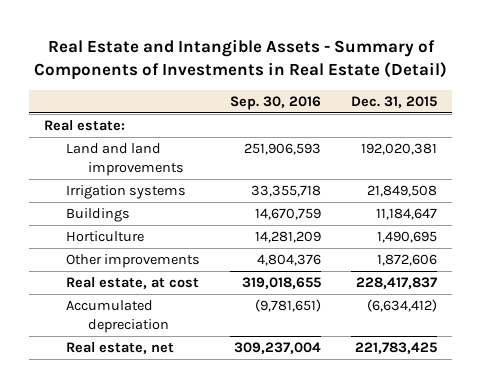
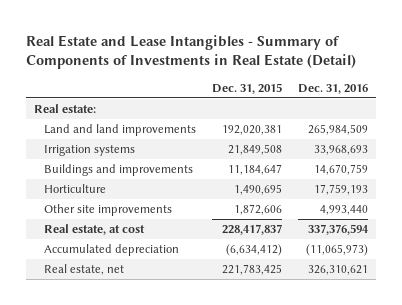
[33,38,447,80] Real Estate and Intangible Assets - Summary of Components of Investments in Real Estate (Detail) -> [26,34,357,70] Real Estate and Lease Intangibles - Summary of Components of Investments in Real Estate (Detail)
[230,95,322,110] Sep. 30, 2016 -> none
none -> [298,83,369,94] Dec. 31, 2016
[66,208,131,223] Buildings -> [44,164,194,177] Buildings and improvements
[66,254,201,269] Other improvements -> [44,204,173,217] Other site improvements

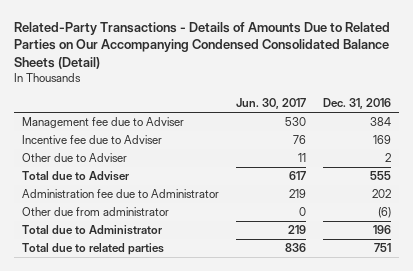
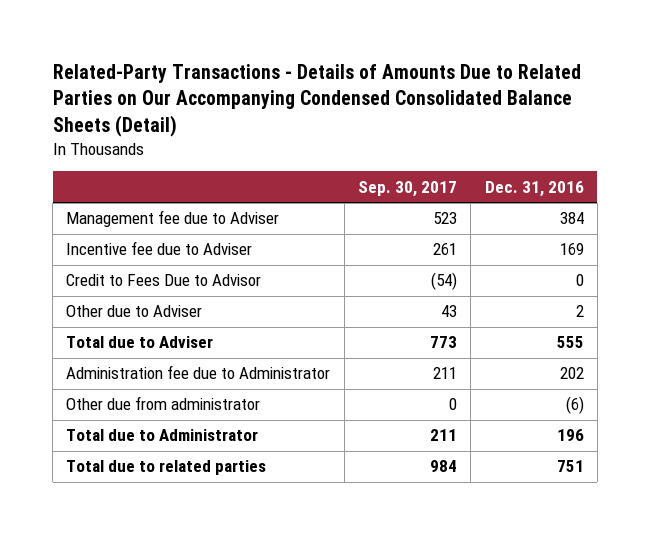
[236,98,307,110] Jun. 30, 2017 -> none
none -> [357,180,457,197] Sep. 30, 2017
none -> [66,274,262,287] Credit to Fees Due to Advisor

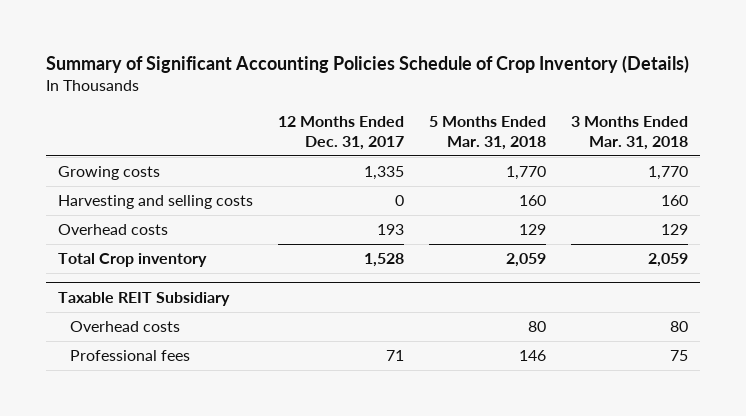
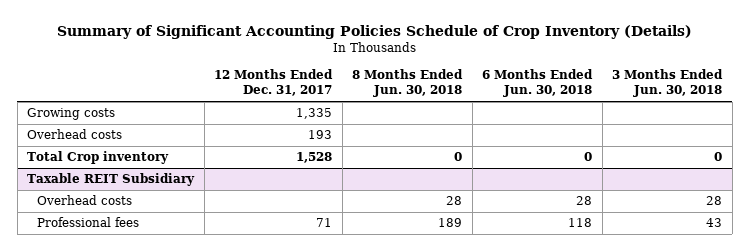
[428,115,546,150] 5 Months Ended Mar. 31, 2018 -> none
[570,115,688,150] 3 Months Ended Mar. 31, 2018 -> none
none -> [352,69,464,98] 8 Months Ended Jun. 30, 2018
none -> [482,69,594,98] 6 Months Ended Jun. 30, 2018
none -> [612,69,724,98] 3 Months Ended Jun. 30, 2018
[58,194,254,209] Harvesting and selling costs -> none

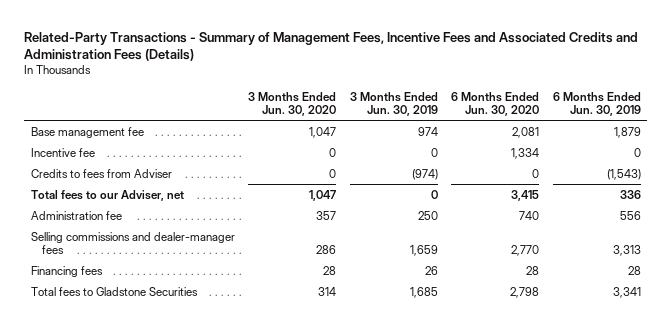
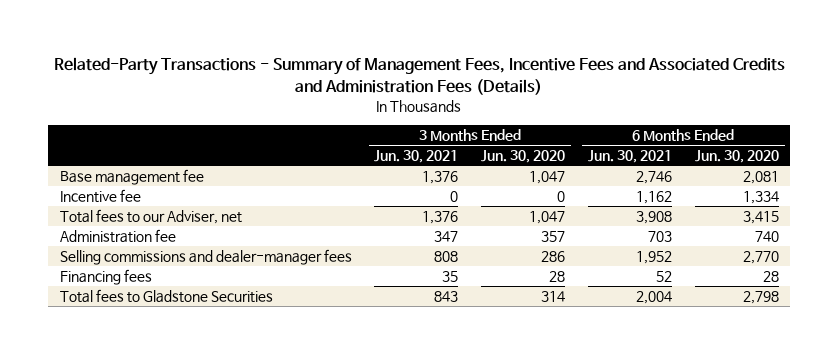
[349,91,438,116] 3 Months Ended Jun. 30, 2019 -> none
[552,91,641,116] 6 Months Ended Jun. 30, 2019 -> none
none -> [374,150,459,164] Jun. 30, 2021
none -> [588,150,673,164] Jun. 30, 2021
[31,168,173,178] Credits to fees from Adviser -> none

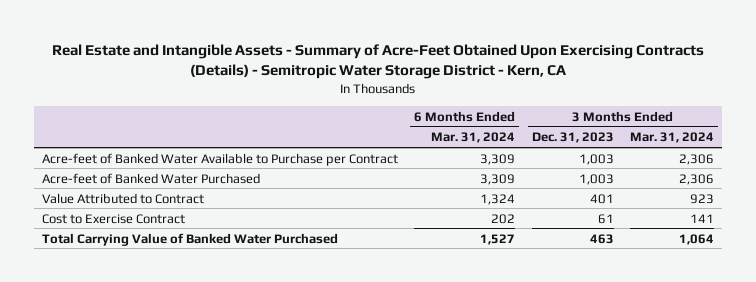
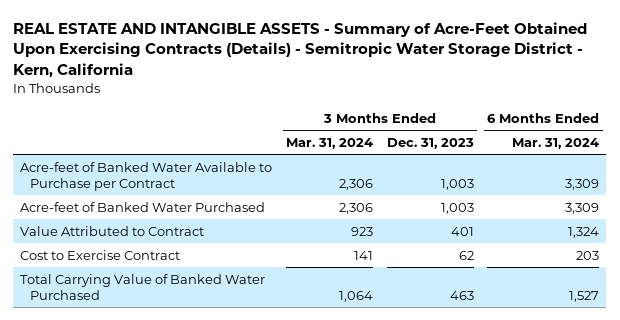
[51,43,704,80] Real Estate and Intangible Assets - Summary of Acre-Feet Obtained Upon Exercising Contracts (Details) - Semitropic Water Storage District - Kern, CA -> [13,21,588,79] REAL ESTATE AND INTANGIBLE ASSETS - Summary of Acre-Feet Obtained Upon Exercising Contracts (Details) - Semitropic Water Storage District - Kern, California
[491,213,516,224] 202 -> [576,250,600,260] 203
[597,213,614,224] 61 -> [458,250,474,260] 62

